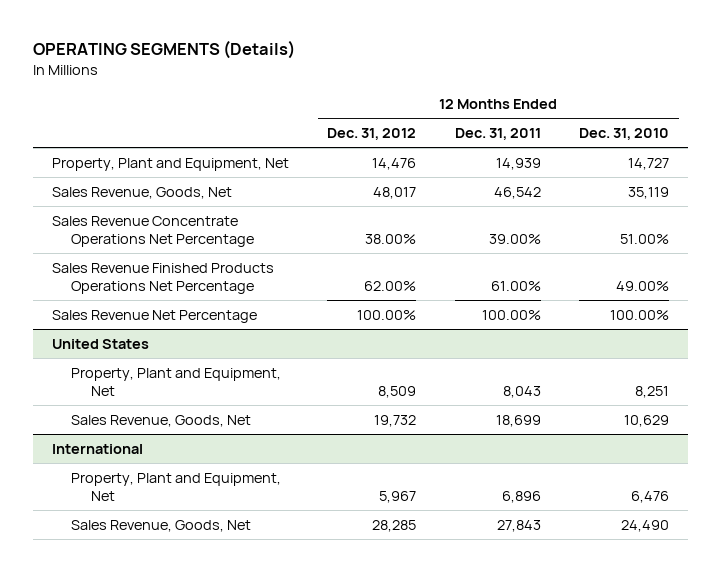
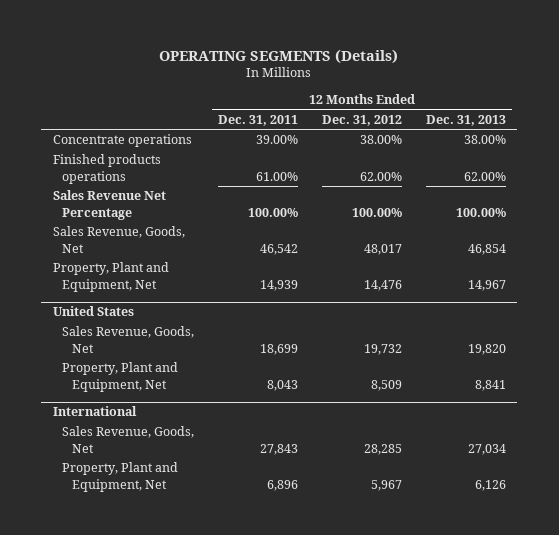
[579,128,670,141] Dec. 31, 2010 -> none
none -> [425,114,506,126] Dec. 31, 2013
[52,215,255,248] Sales Revenue Concentrate Operations Net Percentage -> [53,134,193,148] Concentrate operations
[52,262,275,295] Sales Revenue Finished Products Operations Net Percentage -> [53,154,162,184] Finished products operations
[52,186,233,199] Sales Revenue, Goods, Net -> [53,226,186,253] Sales Revenue, Goods, Net
[52,157,290,171] Property, Plant and Equipment, Net -> [53,262,170,292] Property, Plant and Equipment, Net
[71,367,282,397] Property, Plant and Equipment, Net -> [62,362,179,392] Property, Plant and Equipment, Net
[71,472,282,502] Property, Plant and Equipment, Net -> [62,462,179,492] Property, Plant and Equipment, Net

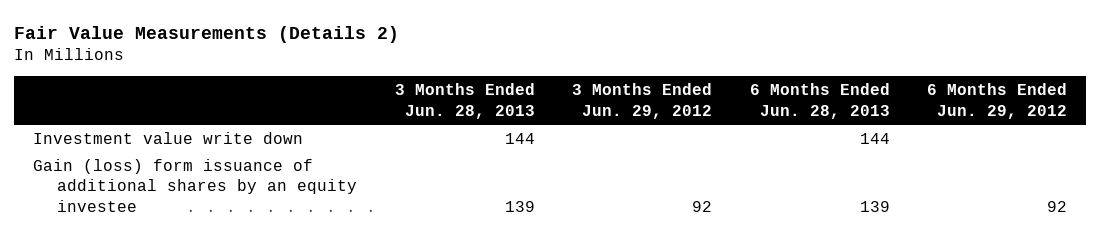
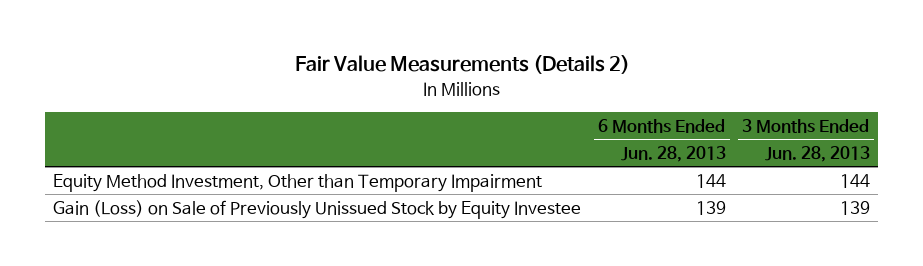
[572,83,713,119] 3 Months Ended Jun. 29, 2012 -> none
[927,83,1068,119] 6 Months Ended Jun. 29, 2012 -> none
[33,131,304,144] Investment value write down -> [53,173,543,192] Equity Method Investment, Other than Temporary Impairment
[33,158,358,212] Gain (loss) form issuance of additional shares by an equity investee -> [53,199,582,219] Gain (Loss) on Sale of Previously Unissued Stock by Equity Investee

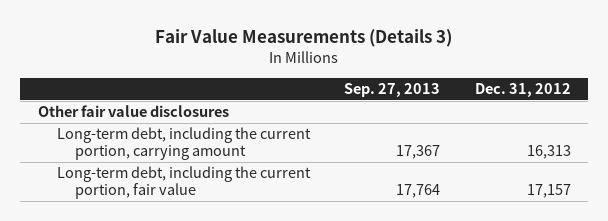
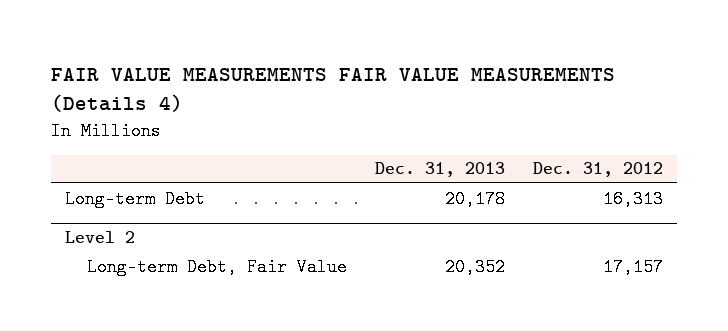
[155,29,453,48] Fair Value Measurements (Details 3) -> [51,67,616,113] FAIR VALUE MEASUREMENTS FAIR VALUE MEASUREMENTS (Details 4)
[344,82,441,97] Sep. 27, 2013 -> none
none -> [375,162,506,178] Dec. 31, 2013
[37,105,229,118] Other fair value disclosures -> none
[56,127,311,161] Long-term debt, including the current portion, carrying amount -> [65,189,206,208] Long-term Debt
none -> [65,231,136,244] Level 2
[56,166,311,200] Long-term debt, including the current portion, fair value -> [87,257,348,276] Long-term Debt, Fair Value

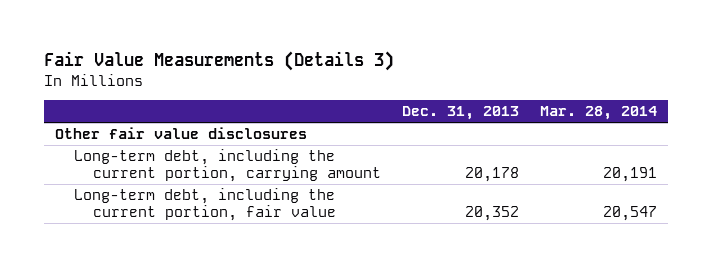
[51,67,616,113] FAIR VALUE MEASUREMENTS FAIR VALUE MEASUREMENTS (Details 4) -> [43,51,394,72] Fair Value Measurements (Details 3)
[532,162,663,178] Dec. 31, 2012 -> none
none -> [540,106,658,121] Mar. 28, 2014
[65,231,136,244] Level 2 -> none
none -> [54,127,307,140] Other fair value disclosures
[65,189,206,208] Long-term Debt -> [73,149,381,183] Long-term debt, including the current portion, carrying amount
[87,257,348,276] Long-term Debt, Fair Value -> [73,188,336,222] Long-term debt, including the current portion, fair value

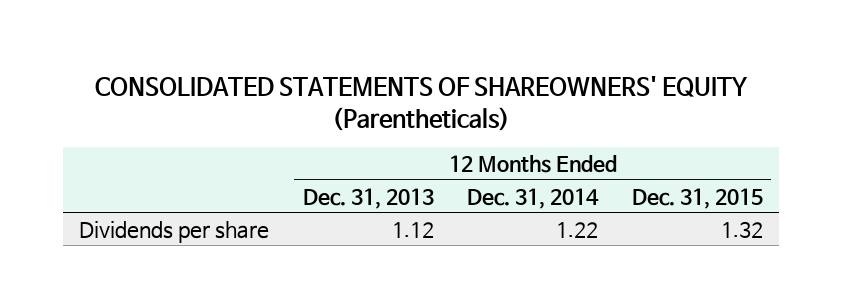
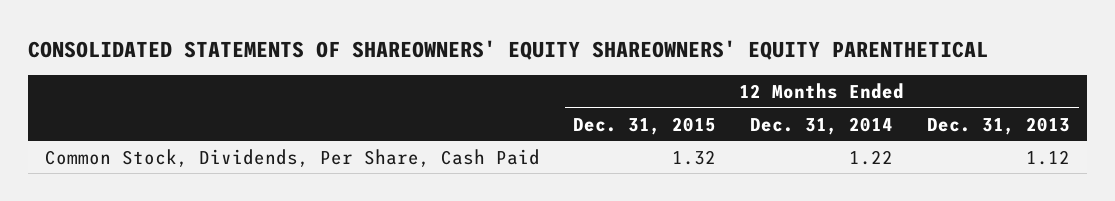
[95,75,749,131] CONSOLIDATED STATEMENTS OF SHAREOWNERS' EQUITY (Parentheticals) -> [27,39,988,60] CONSOLIDATED STATEMENTS OF SHAREOWNERS' EQUITY SHAREOWNERS' EQUITY PARENTHETICAL
[79,220,270,243] Dividends per share -> [44,148,540,167] Common Stock, Dividends, Per Share, Cash Paid

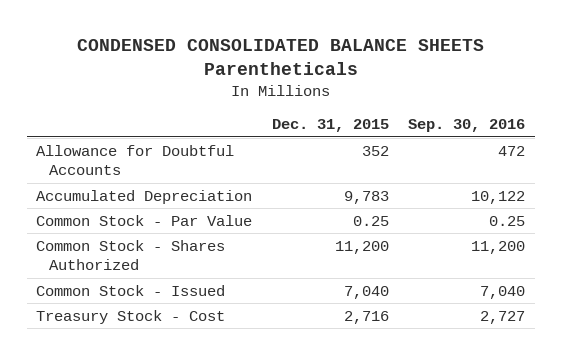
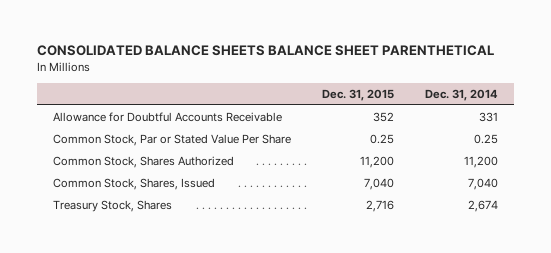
[76,38,484,75] CONDENSED CONSOLIDATED BALANCE SHEETS Parentheticals -> [37,45,495,57] CONSOLIDATED BALANCE SHEETS BALANCE SHEET PARENTHETICAL
[407,119,525,133] Sep. 30, 2016 -> none
none -> [425,89,499,102] Dec. 31, 2014
[36,189,253,204] Accumulated Depreciation -> none
[36,144,235,176] Allowance for Doubtful Accounts -> [52,112,282,123] Allowance for Doubtful Accounts Receivable
[36,214,253,226] Common Stock - Par Value -> [52,134,291,147] Common Stock, Par or Stated Value Per Share
[36,239,226,271] Common Stock - Shares Authorized -> [52,156,234,169] Common Stock, Shares Authorized
[36,284,226,296] Common Stock - Issued -> [52,178,215,191] Common Stock, Shares, Issued
[36,309,226,324] Treasury Stock - Cost -> [52,200,172,213] Treasury Stock, Shares

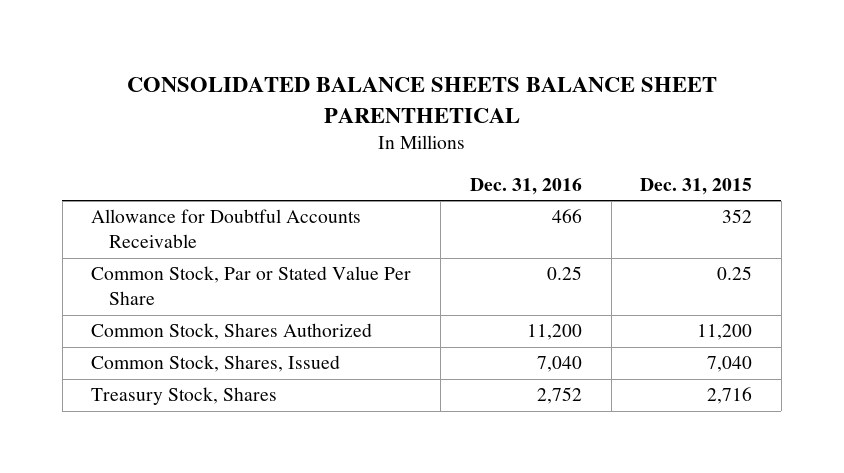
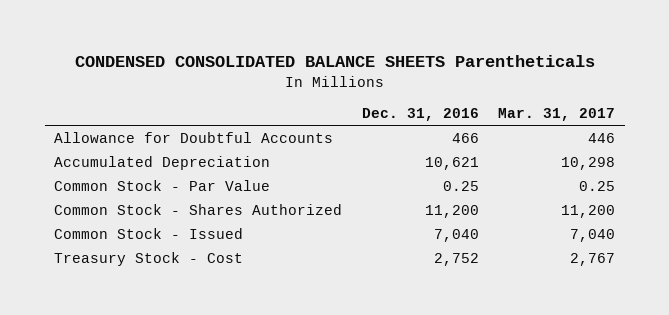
[126,77,717,123] CONSOLIDATED BALANCE SHEETS BALANCE SHEET PARENTHETICAL -> [74,55,595,68] CONDENSED CONSOLIDATED BALANCE SHEETS Parentheticals
[640,177,753,195] Dec. 31, 2015 -> none
none -> [497,108,615,122] Mar. 31, 2017
[91,209,362,249] Allowance for Doubtful Accounts Receivable -> [54,131,334,143] Allowance for Doubtful Accounts
none -> [54,155,271,170] Accumulated Depreciation
[91,266,412,306] Common Stock, Par or Stated Value Per Share -> [54,179,271,191] Common Stock - Par Value
[91,323,373,341] Common Stock, Shares Authorized -> [54,203,343,215] Common Stock - Shares Authorized
[91,355,341,373] Common Stock, Shares, Issued -> [54,227,244,239] Common Stock - Issued
[91,387,278,406] Treasury Stock, Shares -> [54,251,244,266] Treasury Stock - Cost

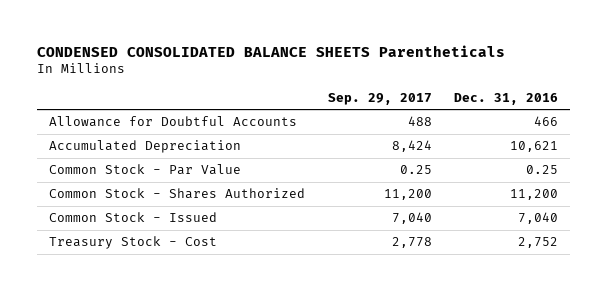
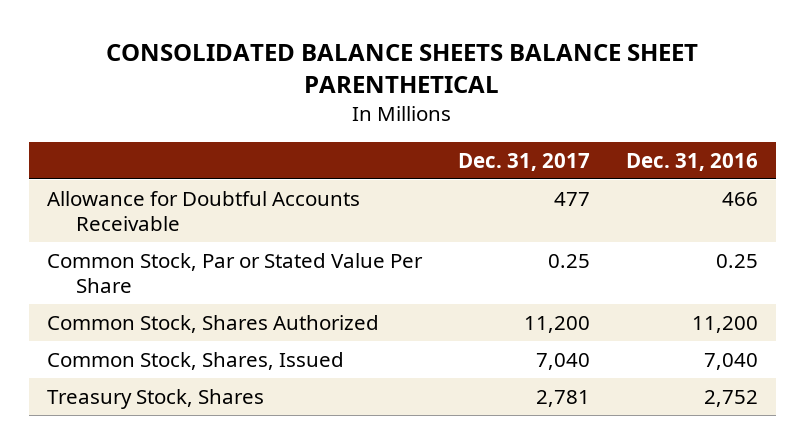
[37,44,506,57] CONDENSED CONSOLIDATED BALANCE SHEETS Parentheticals -> [106,43,699,94] CONSOLIDATED BALANCE SHEETS BALANCE SHEET PARENTHETICAL
[327,92,432,105] Sep. 29, 2017 -> none
none -> [457,152,590,171] Dec. 31, 2017
[48,140,241,154] Accumulated Depreciation -> none
[48,116,297,128] Allowance for Doubtful Accounts -> [46,190,360,232] Allowance for Doubtful Accounts Receivable
[48,164,241,176] Common Stock - Par Value -> [46,252,423,294] Common Stock, Par or Stated Value Per Share
[48,188,305,200] Common Stock - Shares Authorized -> [46,314,379,333] Common Stock, Shares Authorized
[48,212,217,223] Common Stock - Issued -> [46,351,344,370] Common Stock, Shares, Issued
[48,236,217,250] Treasury Stock - Cost -> [46,388,264,409] Treasury Stock, Shares

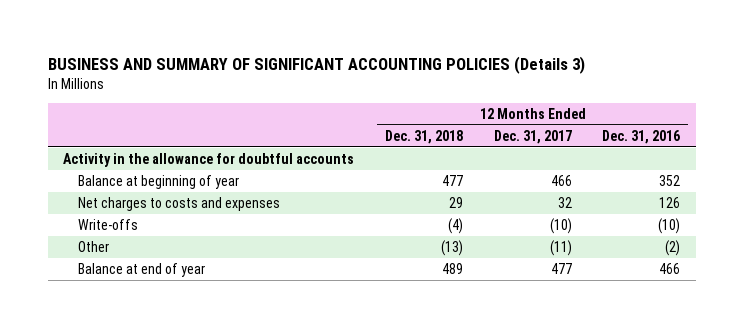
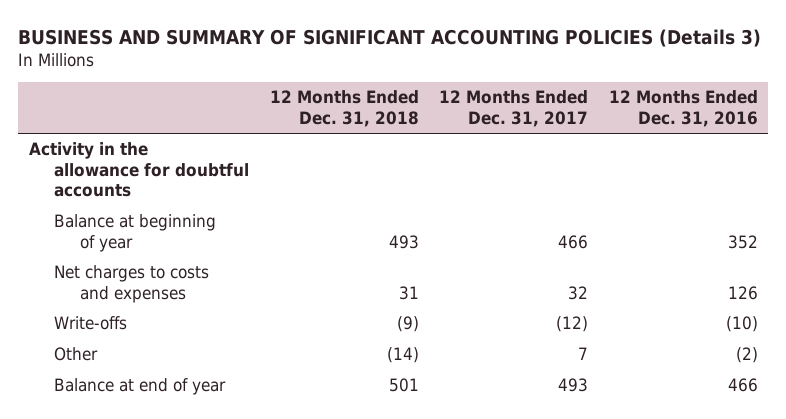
[441,174,463,186] 477 -> [388,234,419,249] 493
[448,196,463,208] 29 -> [398,285,419,300] 31
[447,217,463,234] (4) -> [396,316,419,333] (9)
[549,217,572,234] (10) -> [556,316,589,333] (12)
[440,239,463,256] (13) -> [386,347,419,364] (14)
[549,239,572,256] (11) -> [578,347,589,361] 7
[441,262,463,274] 489 -> [388,378,419,393] 501
[550,262,572,274] 477 -> [558,378,589,393] 493

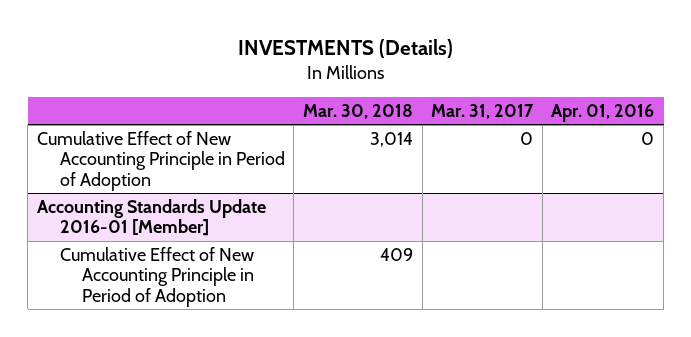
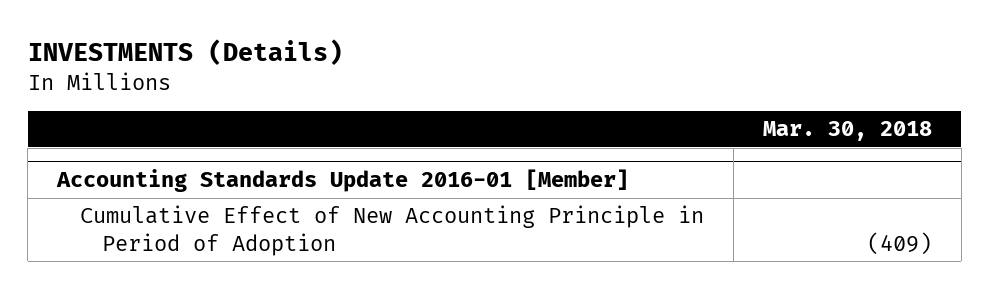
[431,103,535,119] Mar. 31, 2017 -> none
[551,103,655,122] Apr. 01, 2016 -> none
[36,130,285,191] Cumulative Effect of New Accounting Principle in Period of Adoption -> none
[379,247,413,261] 409 -> [866,231,932,255] (409)

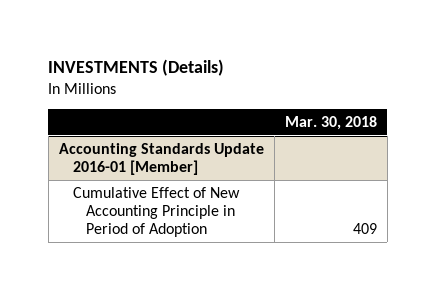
[866,231,932,255] (409) -> [352,223,377,235] 409

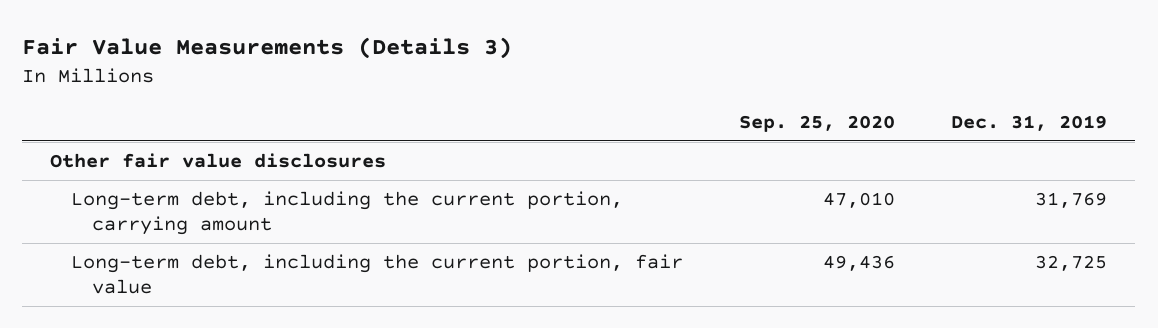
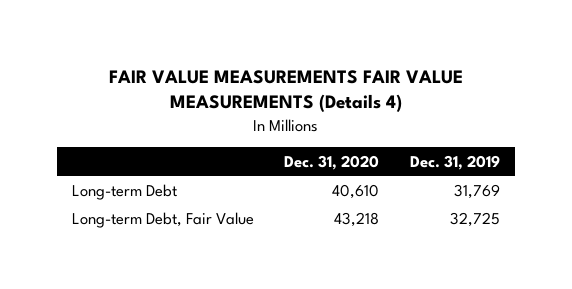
[22,37,513,60] Fair Value Measurements (Details 3) -> [108,69,463,113] FAIR VALUE MEASUREMENTS FAIR VALUE MEASUREMENTS (Details 4)
[739,114,896,132] Sep. 25, 2020 -> none
none -> [284,154,380,170] Dec. 31, 2020
[50,152,387,168] Other fair value disclosures -> none
[70,190,623,236] Long-term debt, including the current portion, carrying amount -> [72,183,178,200] Long-term Debt
[70,253,683,295] Long-term debt, including the current portion, fair value -> [72,211,255,228] Long-term Debt, Fair Value

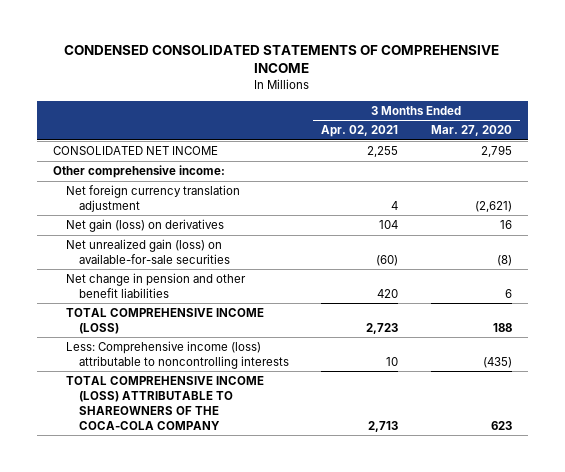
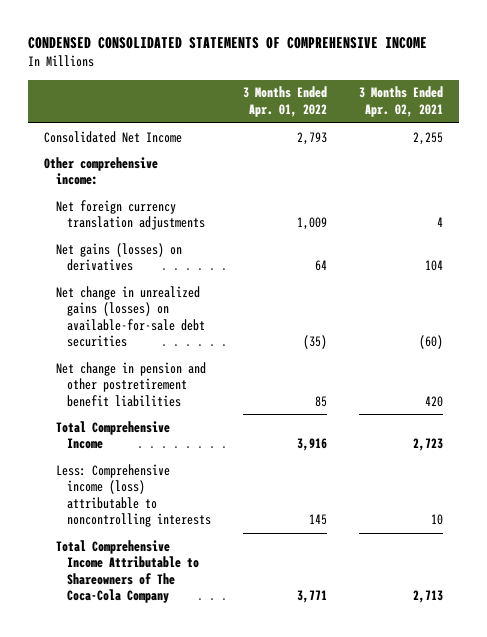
[430,125,512,137] Mar. 27, 2020 -> none
none -> [243,86,328,117] 3 Months Ended Apr. 01, 2022
[53,146,219,156] CONSOLIDATED NET INCOME -> [43,130,182,143] Consolidated Net Income
[66,185,241,212] Net foreign currency translation adjustment -> [55,199,206,231] Net foreign currency translation adjustments
[66,219,225,233] Net gain (loss) on derivatives -> [55,242,182,272] Net gains (losses) on derivatives
[66,239,231,264] Net unrealized gain (loss) on available-for-sale securities -> [55,285,206,348] Net change in unrealized gains (losses) on available-for-sale debt securities
[66,273,247,298] Net change in pension and other benefit liabilities -> [55,361,206,407] Net change in pension and other postretirement benefit liabilities
[66,308,265,334] TOTAL COMPREHENSIVE INCOME (LOSS) -> [55,420,170,450] Total Comprehensive Income
[66,376,265,430] TOTAL COMPREHENSIVE INCOME (LOSS) ATTRIBUTABLE TO SHAREOWNERS OF THE COCA-COLA COMPANY -> [55,539,200,604] Total Comprehensive Income Attributable to Shareowners of The Coca-Cola Company

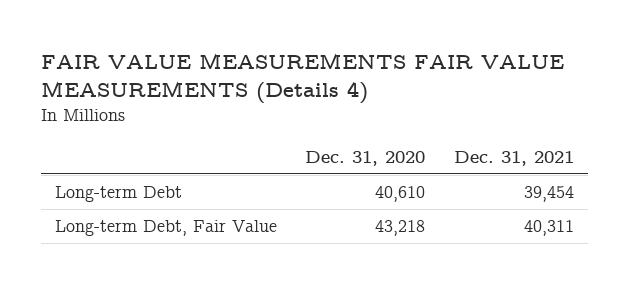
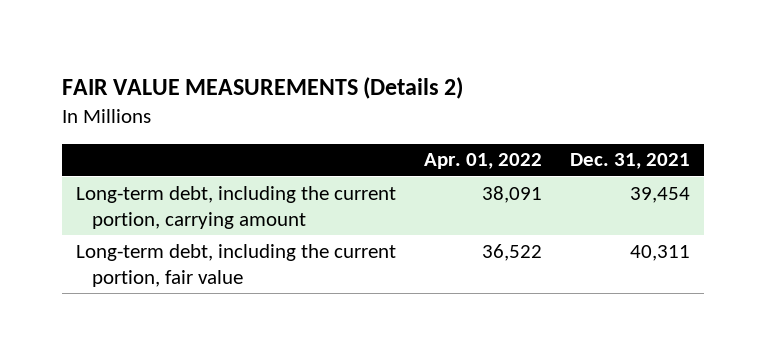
[41,53,565,105] FAIR VALUE MEASUREMENTS FAIR VALUE MEASUREMENTS (Details 4) -> [62,76,464,99] FAIR VALUE MEASUREMENTS (Details 2)
[305,150,426,166] Dec. 31, 2020 -> none
none -> [423,153,542,170] Apr. 01, 2022
[55,186,183,203] Long-term Debt -> [76,185,397,230] Long-term debt, including the current portion, carrying amount
[55,220,278,237] Long-term Debt, Fair Value -> [76,243,397,288] Long-term debt, including the current portion, fair value

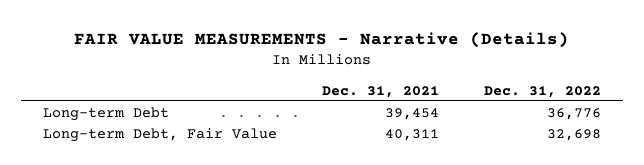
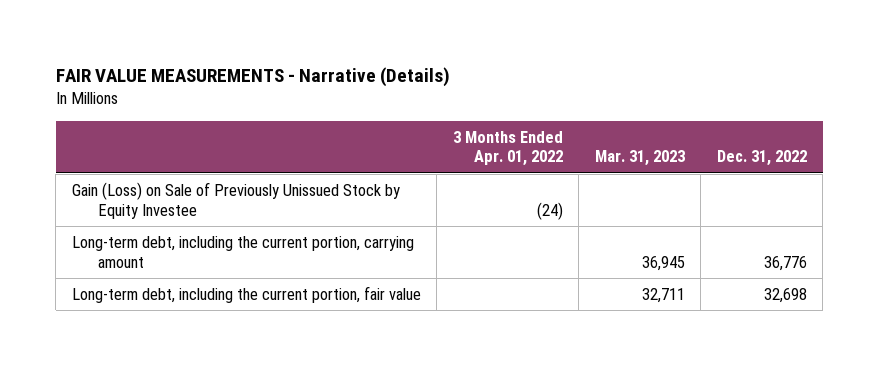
[321,85,439,98] Dec. 31, 2021 -> none
none -> [452,131,563,167] 3 Months Ended Apr. 01, 2022
none -> [594,150,685,167] Mar. 31, 2023
none -> [71,182,400,219] Gain (Loss) on Sale of Previously Unissued Stock by Equity Investee
[43,107,170,122] Long-term Debt -> [71,236,414,268] Long-term debt, including the current portion, carrying amount
[43,128,278,143] Long-term Debt, Fair Value -> [71,286,421,304] Long-term debt, including the current portion, fair value

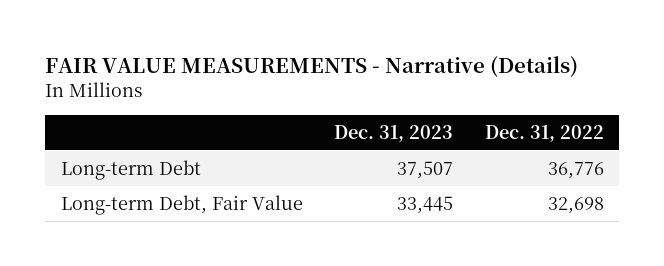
[452,131,563,167] 3 Months Ended Apr. 01, 2022 -> none
[594,150,685,167] Mar. 31, 2023 -> none
none -> [334,124,454,142] Dec. 31, 2023
[71,182,400,219] Gain (Loss) on Sale of Previously Unissued Stock by Equity Investee -> none
[71,236,414,268] Long-term debt, including the current portion, carrying amount -> [60,159,201,180] Long-term Debt
[71,286,421,304] Long-term debt, including the current portion, fair value -> [60,194,303,215] Long-term Debt, Fair Value

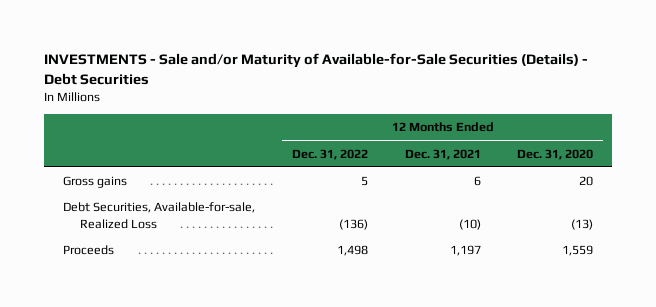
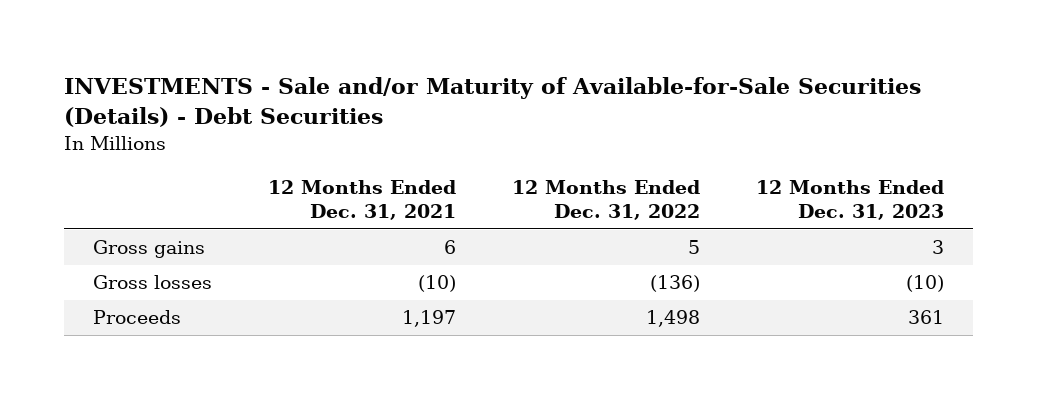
[517,148,594,160] Dec. 31, 2020 -> none
none -> [756,179,945,221] 12 Months Ended Dec. 31, 2023
[62,202,255,229] Debt Securities, Available-for-sale, Realized Loss -> [92,275,212,290] Gross losses

